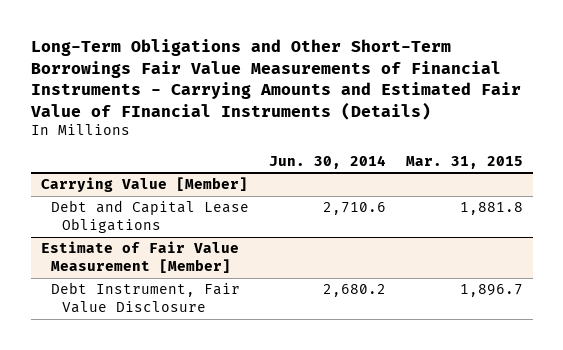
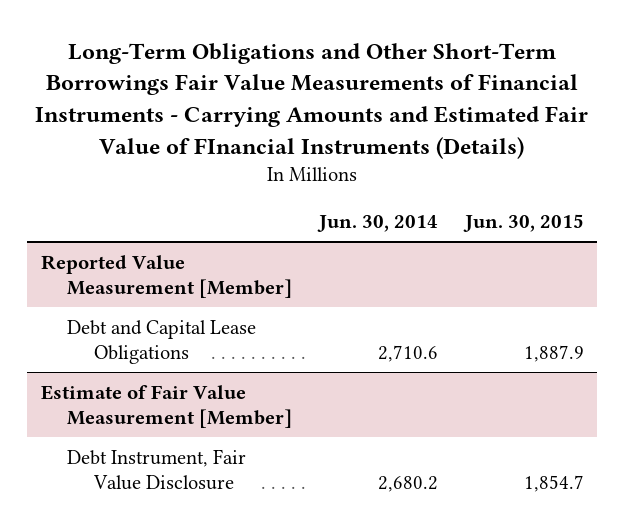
[405,155,523,169] Mar. 31, 2015 -> none
none -> [462,213,584,232] Jun. 30, 2015
[40,177,248,193] Carrying Value [Member] -> [40,254,293,298] Reported Value Measurement [Member]

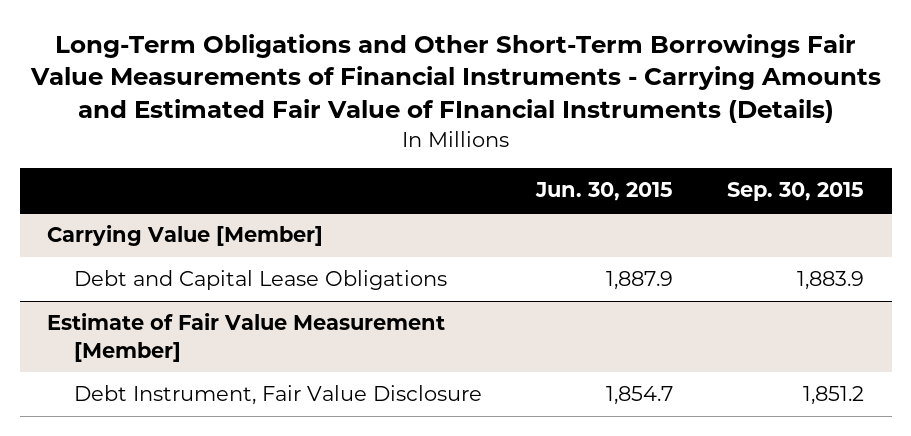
[316,214,438,232] Jun. 30, 2014 -> none
none -> [727,182,865,202] Sep. 30, 2015
[40,254,293,298] Reported Value Measurement [Member] -> [46,225,323,247] Carrying Value [Member]

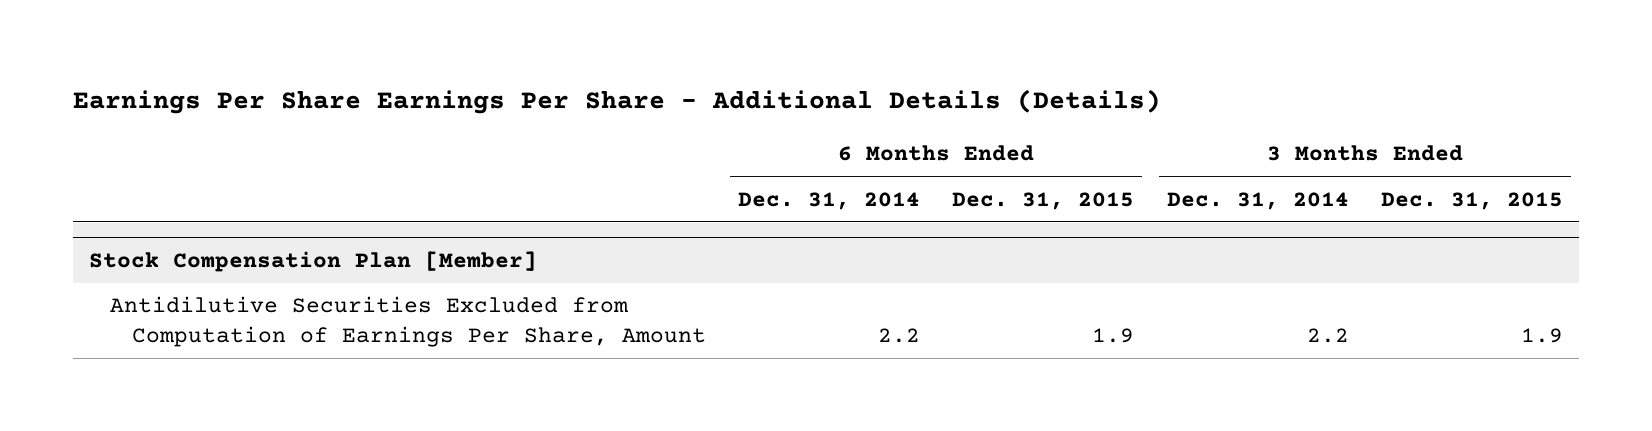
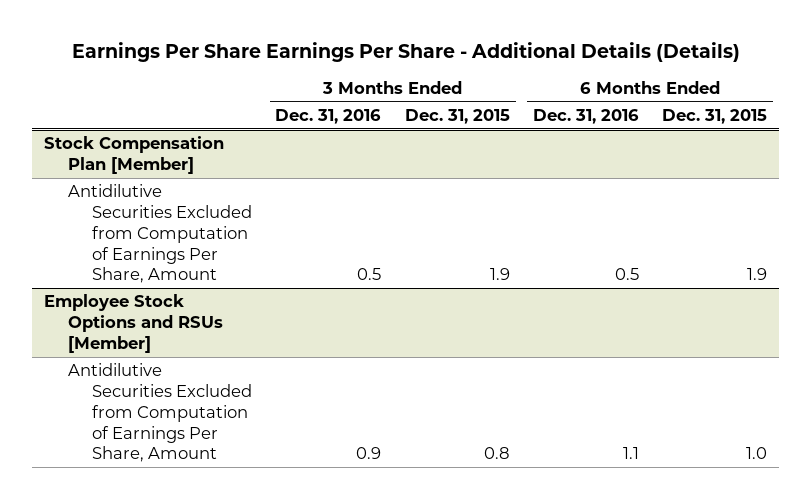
[737,191,920,210] Dec. 31, 2014 -> none
[1166,191,1349,210] Dec. 31, 2014 -> none
none -> [275,108,382,124] Dec. 31, 2016
none -> [533,108,640,124] Dec. 31, 2016
none -> [44,294,224,353] Employee Stock Options and RSUs [Member]
none -> [68,363,253,463] Antidilutive Securities Excluded from Computation of Earnings Per Share, Amount

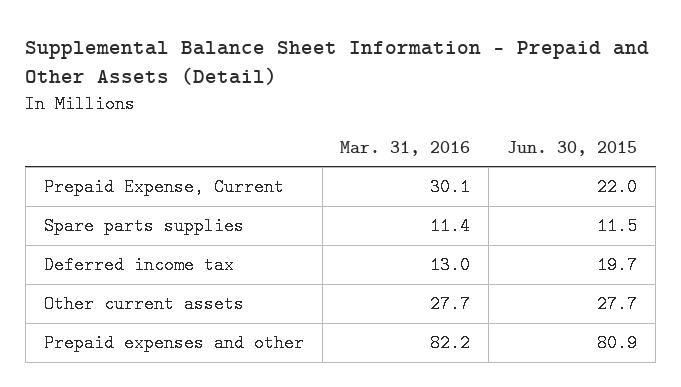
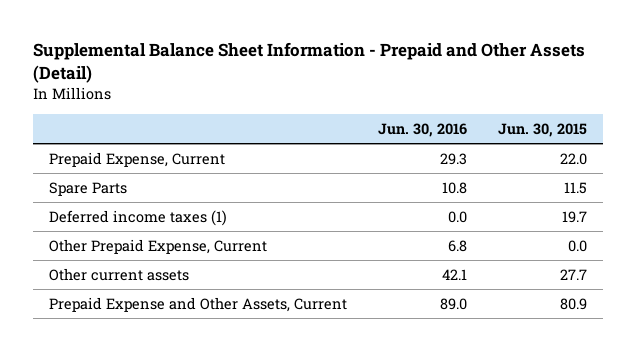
[340,140,471,156] Mar. 31, 2016 -> none
none -> [378,122,468,137] Jun. 30, 2016
[43,217,244,236] Spare parts supplies -> [49,182,128,197] Spare Parts
[43,256,234,275] Deferred income tax -> [49,210,228,227] Deferred income taxes (1)
none -> [49,239,268,255] Other Prepaid Expense, Current
[43,334,304,353] Prepaid expenses and other -> [49,297,348,313] Prepaid Expense and Other Assets, Current

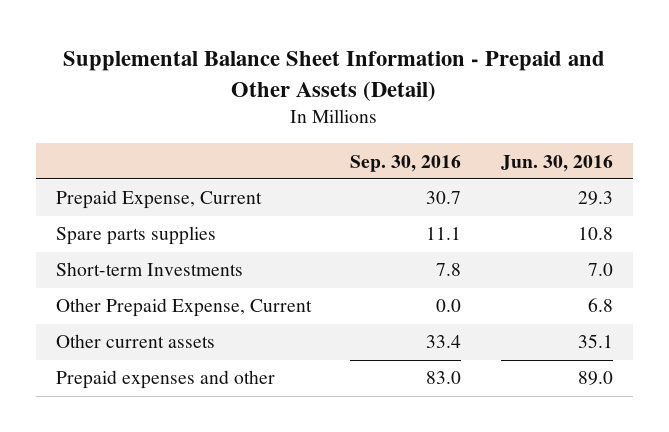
[498,122,588,137] Jun. 30, 2015 -> none
none -> [350,154,462,172] Sep. 30, 2016
[49,210,228,227] Deferred income taxes (1) -> none
[49,182,128,197] Spare Parts -> [55,226,216,246] Spare parts supplies
none -> [55,262,243,277] Short-term Investments
[442,269,468,281] 42.1 -> [578,334,614,349] 35.1
[49,297,348,313] Prepaid Expense and Other Assets, Current -> [55,370,275,390] Prepaid expenses and other

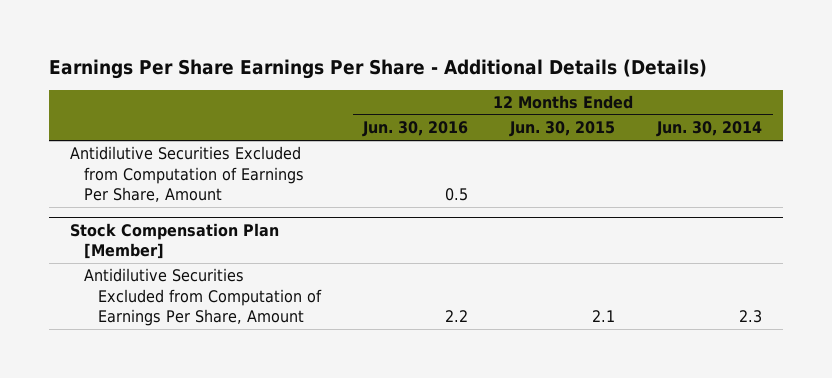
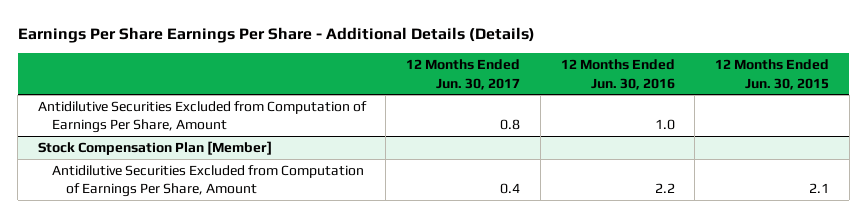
[656,121,763,138] Jun. 30, 2014 -> none
none -> [406,59,521,90] 12 Months Ended Jun. 30, 2017
[445,188,469,202] 0.5 -> [654,119,675,131] 1.0

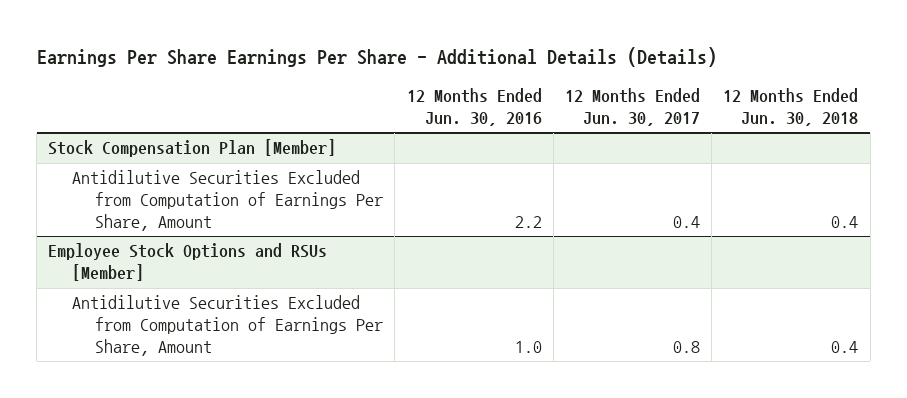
[714,59,829,90] 12 Months Ended Jun. 30, 2015 -> none
none -> [723,88,859,126] 12 Months Ended Jun. 30, 2018
[37,101,367,134] Antidilutive Securities Excluded from Computation of Earnings Per Share, Amount -> none
none -> [48,243,328,282] Employee Stock Options and RSUs [Member]
none -> [71,295,384,356] Antidilutive Securities Excluded from Computation of Earnings Per Share, Amount

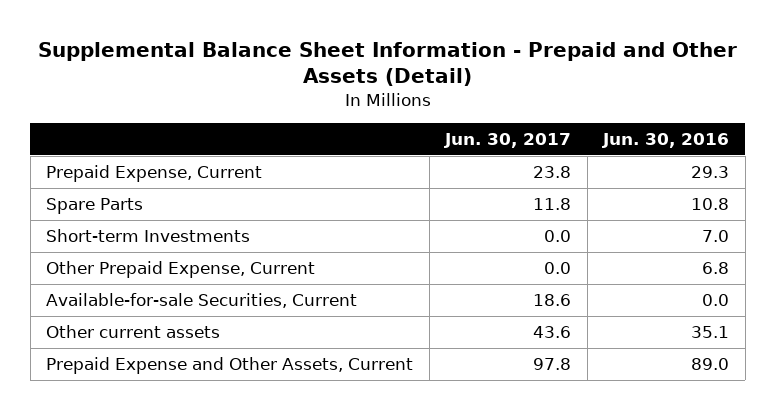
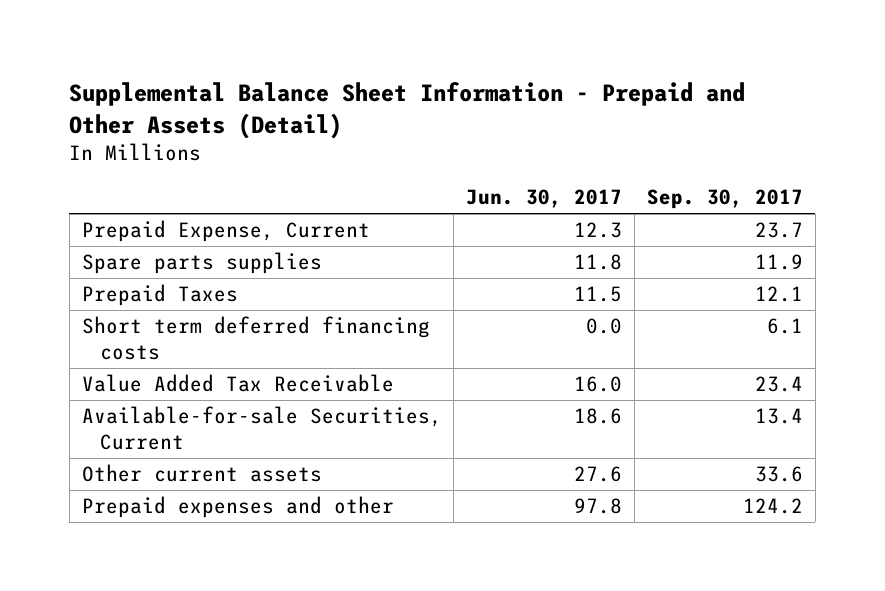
[602,132,730,148] Jun. 30, 2016 -> none
none -> [647,189,804,210] Sep. 30, 2017
[46,229,251,243] Short-term Investments -> none
[46,261,316,279] Other Prepaid Expense, Current -> none
[533,166,572,179] 23.8 -> [574,222,623,239] 12.3
[46,198,144,215] Spare Parts -> [81,252,322,275] Spare parts supplies
none -> [81,284,238,307] Prepaid Taxes
none -> [81,316,430,361] Short term deferred financing costs
none -> [81,374,394,393] Value Added Tax Receivable
[533,326,572,339] 43.6 -> [574,466,623,483] 27.6
[46,357,414,375] Prepaid Expense and Other Assets, Current -> [81,496,394,519] Prepaid expenses and other

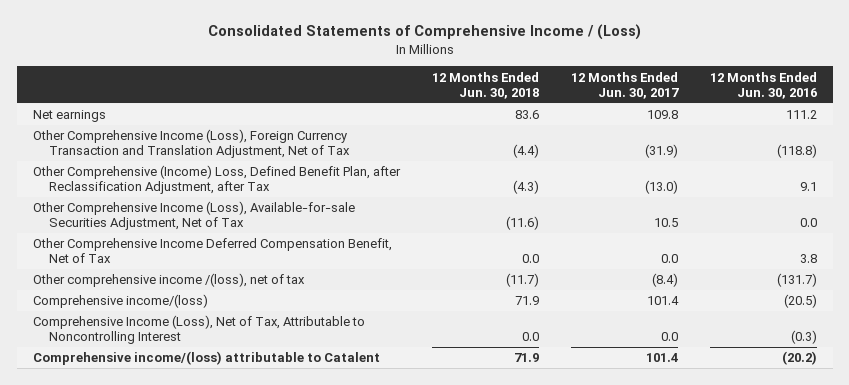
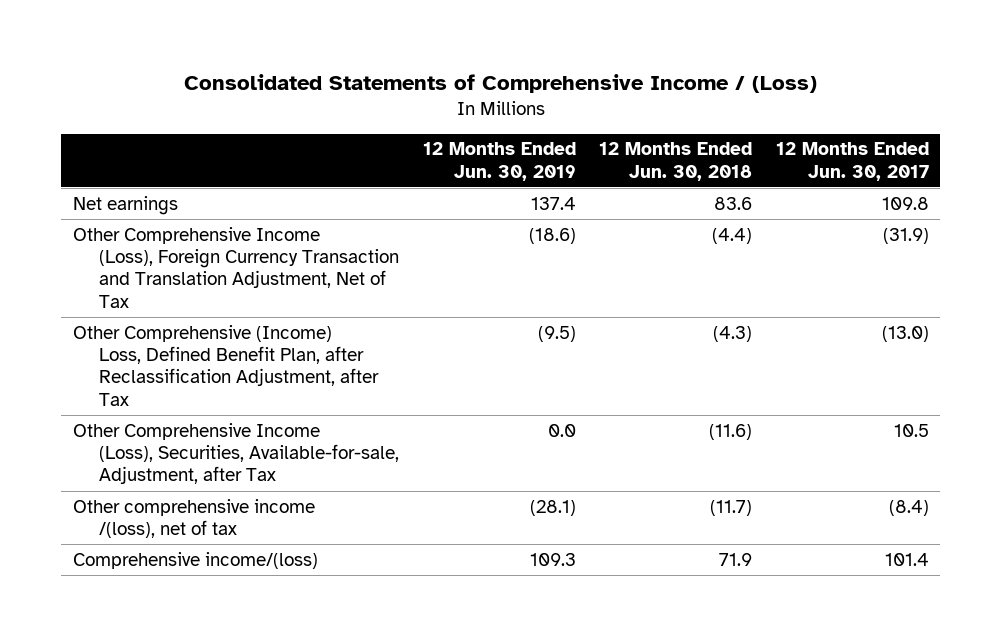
[709,71,817,99] 12 Months Ended Jun. 30, 2016 -> none
none -> [422,142,576,181] 12 Months Ended Jun. 30, 2019
[32,238,392,264] Other Comprehensive Income Deferred Compensation Benefit, Net of Tax -> none
[32,201,355,231] Other Comprehensive Income (Loss), Available-for-sale Securities Adjustment, Net of Tax -> [72,422,400,485] Other Comprehensive Income (Loss), Securities, Available-for-sale, Adjustment, after Tax
[32,315,365,345] Comprehensive Income (Loss), Net of Tax, Attributable to Noncontrolling Interest -> none
[32,351,380,366] Comprehensive income/(loss) attributable to Catalent -> none

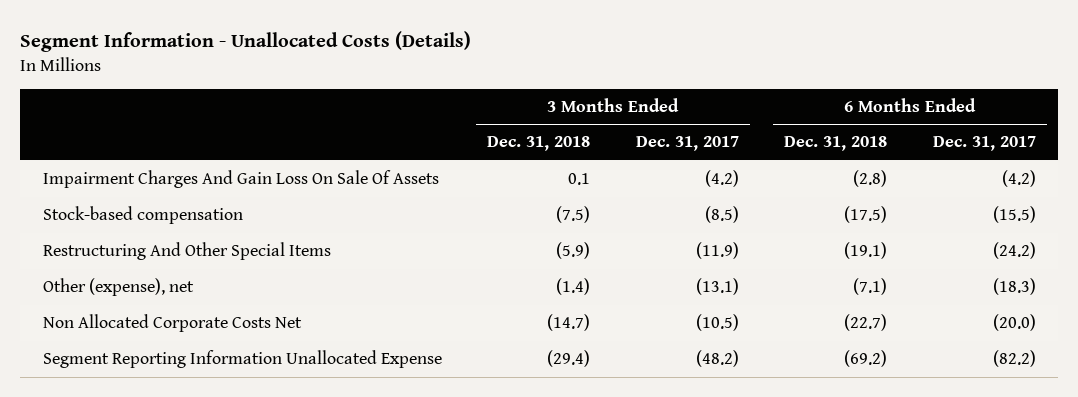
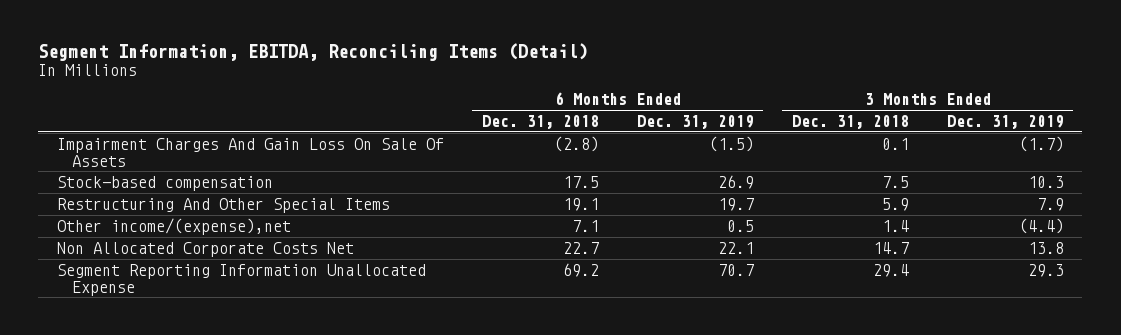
[19,31,471,53] Segment Information - Unallocated Costs (Details) -> [38,43,589,62] Segment Information, EBITDA, Reconciling Items (Detail)
[635,136,739,152] Dec. 31, 2017 -> none
[932,136,1036,152] Dec. 31, 2017 -> none
none -> [636,115,754,130] Dec. 31, 2019
none -> [946,115,1064,130] Dec. 31, 2019
[556,206,591,224] (7.5) -> [881,175,909,188] 7.5
[844,206,888,224] (17.5) -> [562,175,599,188] 17.5
[556,242,591,260] (5.9) -> [881,197,909,211] 5.9
[844,242,888,260] (19.1) -> [562,197,599,211] 19.1
[42,278,194,297] Other (expense), net -> [57,217,292,235] Other income/(expense),net
[556,278,591,296] (1.4) -> [881,219,909,232] 1.4
[853,278,888,296] (7.1) -> [571,219,599,232] 7.1
[547,314,591,332] (14.7) -> [872,241,909,254] 14.7
[844,314,888,332] (22.7) -> [562,241,599,254] 22.7
[547,350,591,368] (29.4) -> [872,263,909,277] 29.4
[844,350,888,368] (69.2) -> [562,262,599,277] 69.2

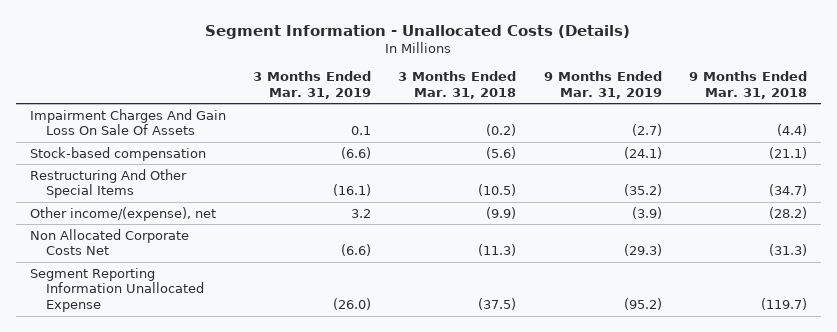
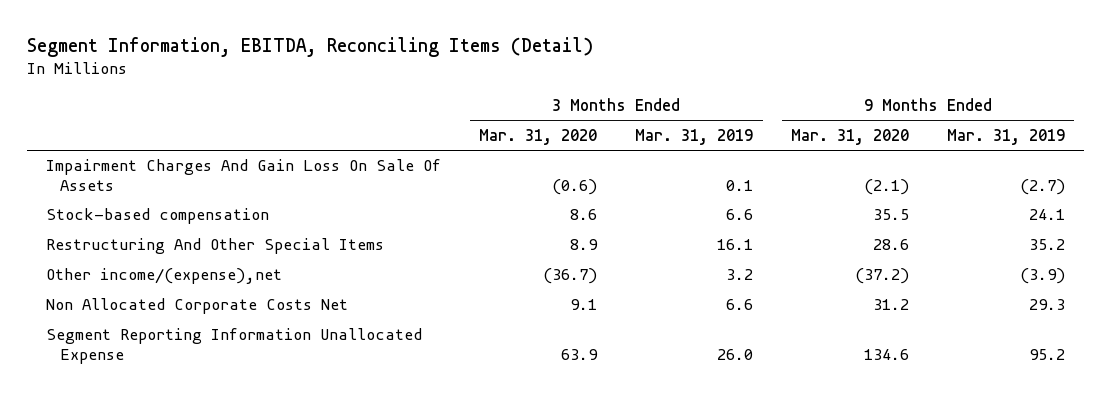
[205,24,631,39] Segment Information - Unallocated Costs (Details) -> [27,37,594,58] Segment Information, EBITDA, Reconciling Items (Detail)
[398,70,517,99] 3 Months Ended Mar. 31, 2018 -> none
[689,70,808,99] 9 Months Ended Mar. 31, 2018 -> none
none -> [479,128,598,145] Mar. 31, 2020
none -> [791,128,910,145] Mar. 31, 2020
[340,146,371,159] (6.6) -> [726,209,754,221] 6.6
[623,146,662,159] (24.1) -> [1028,209,1065,221] 24.1
[332,184,371,197] (16.1) -> [717,239,754,251] 16.1
[623,184,662,197] (35.2) -> [1028,239,1065,251] 35.2
[29,206,216,221] Other income/(expense), net -> [46,268,283,285] Other income/(expense),net
[340,244,371,257] (6.6) -> [726,299,754,311] 6.6
[623,244,662,257] (29.3) -> [1028,299,1065,311] 29.3
[332,298,371,311] (26.0) -> [717,348,754,360] 26.0
[623,298,662,311] (95.2) -> [1028,348,1065,360] 95.2

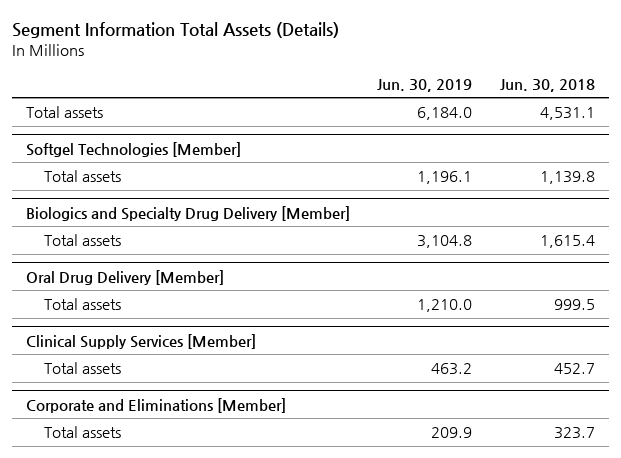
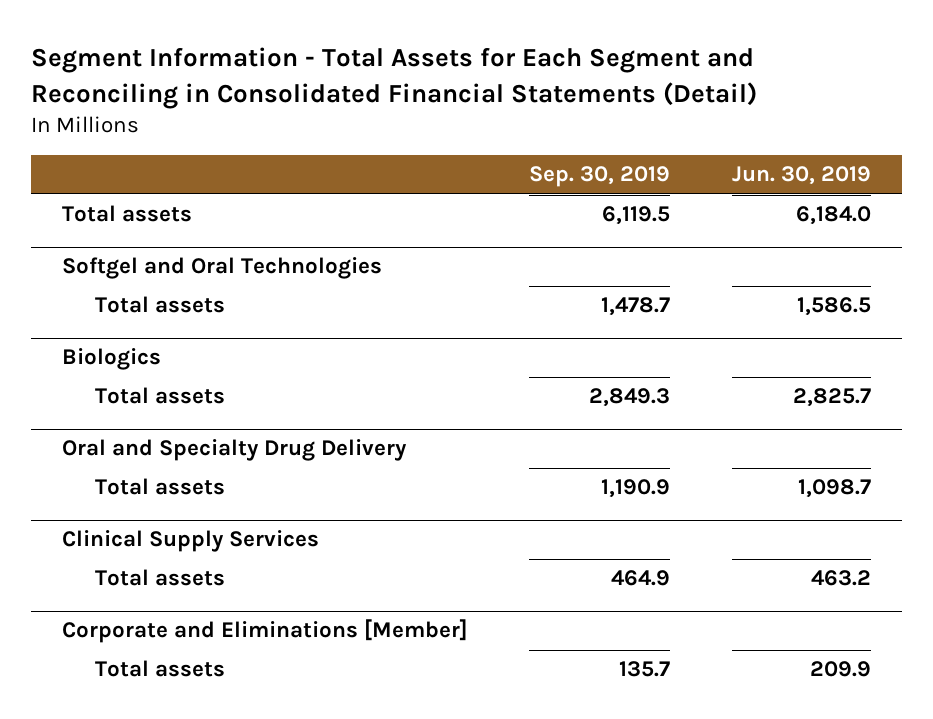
[12,22,340,39] Segment Information Total Assets (Details) -> [31,47,758,109] Segment Information - Total Assets for Each Segment and Reconciling in Consolidated Financial Statements (Detail)
[499,78,595,92] Jun. 30, 2018 -> none
none -> [529,166,671,188] Sep. 30, 2019
[26,141,242,157] Softgel Technologies [Member] -> [61,257,382,280] Softgel and Oral Technologies
[417,170,473,184] 1,196.1 -> [796,297,871,317] 1,586.5
[26,205,351,221] Biologics and Specialty Drug Delivery [Member] -> [61,348,161,371] Biologics
[417,234,473,248] 3,104.8 -> [792,388,871,408] 2,825.7
[26,269,225,285] Oral Drug Delivery [Member] -> [61,439,407,462] Oral and Specialty Drug Delivery
[417,298,473,312] 1,210.0 -> [797,479,871,499] 1,098.7
[26,333,257,349] Clinical Supply Services [Member] -> [61,530,319,553] Clinical Supply Services

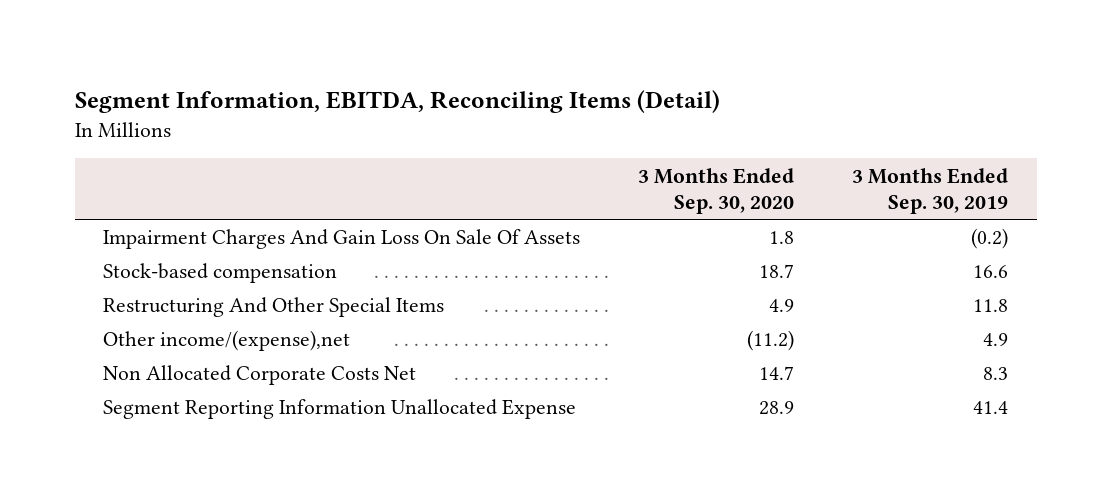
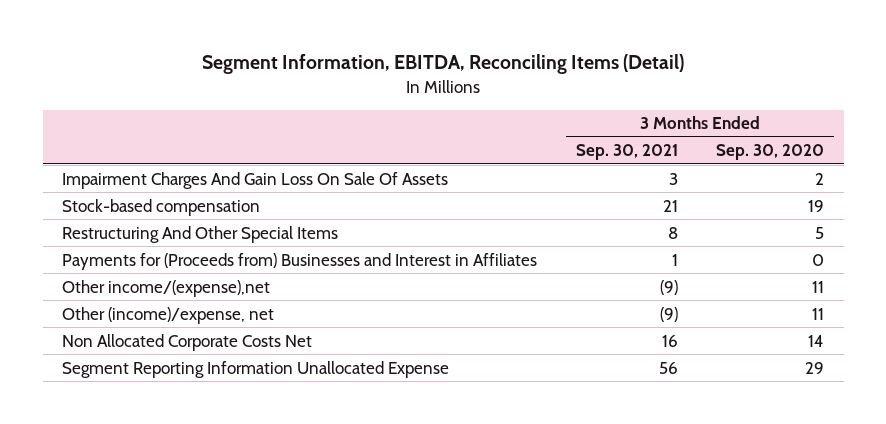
[851,167,1008,214] 3 Months Ended Sep. 30, 2019 -> none
none -> [575,144,678,161] Sep. 30, 2021
[769,231,795,245] 1.8 -> [815,172,825,185] 2
[759,264,795,279] 18.7 -> [808,199,825,212] 19
[769,299,795,313] 4.9 -> [815,226,825,239] 5
none -> [62,252,538,270] Payments for (Proceeds from) Businesses and Interest in Affiliates
[747,330,795,352] (11.2) -> [812,280,825,293] 11
none -> [62,306,275,324] Other (income)/expense, net
[759,366,795,381] 14.7 -> [808,334,825,347] 14
[759,401,795,416] 28.9 -> [805,361,825,374] 29

